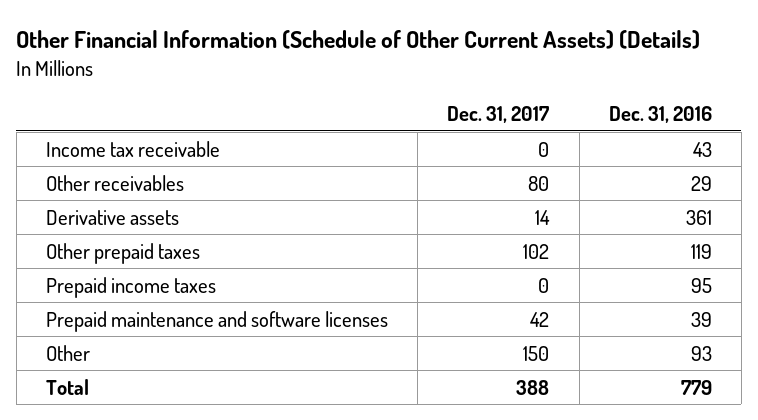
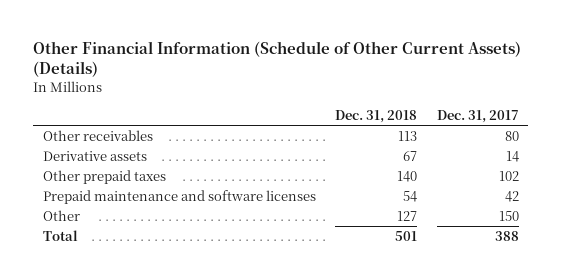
[608,105,712,123] Dec. 31, 2016 -> none
none -> [335,109,418,123] Dec. 31, 2018
[46,140,221,157] Income tax receivable -> none
[46,276,217,298] Prepaid income taxes -> none

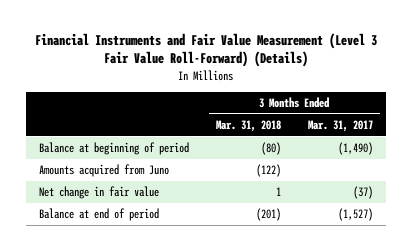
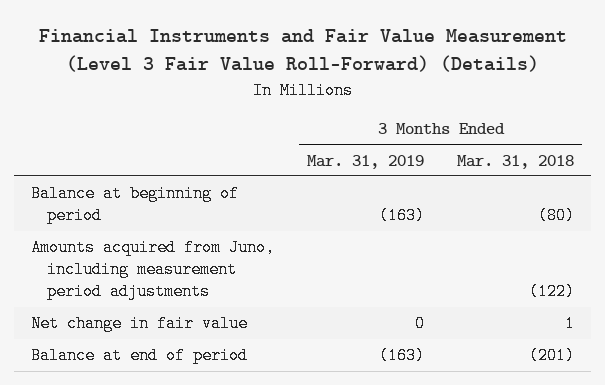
[307,119,373,132] Mar. 31, 2017 -> none
none -> [307,154,425,169] Mar. 31, 2019
[39,164,170,178] Amounts acquired from Juno -> [30,239,275,301] Amounts acquired from Juno, including measurement period adjustments

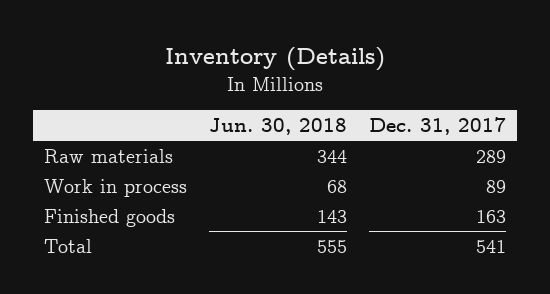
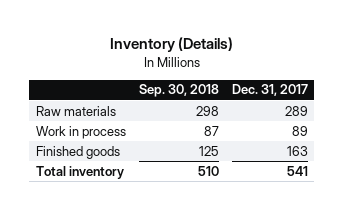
[209,118,348,136] Jun. 30, 2018 -> none
none -> [138,84,219,98] Sep. 30, 2018
[44,238,93,253] Total -> [35,165,124,179] Total inventory

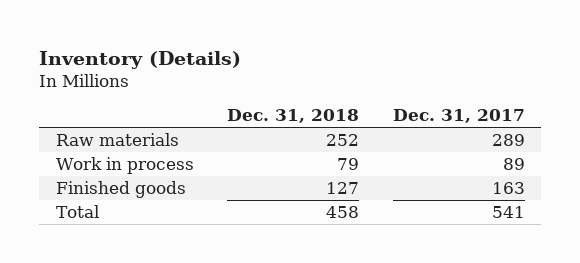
[138,84,219,98] Sep. 30, 2018 -> none
none -> [227,109,360,124] Dec. 31, 2018
[35,165,124,179] Total inventory -> [55,205,99,219] Total

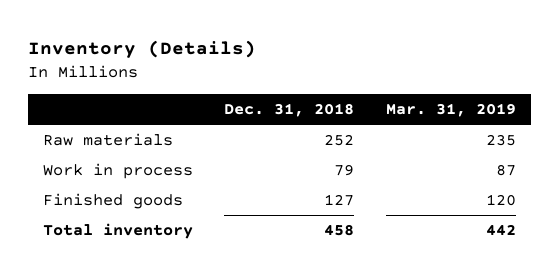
[392,109,525,124] Dec. 31, 2017 -> none
none -> [385,103,516,118] Mar. 31, 2019
[55,205,99,219] Total -> [43,222,194,239] Total inventory

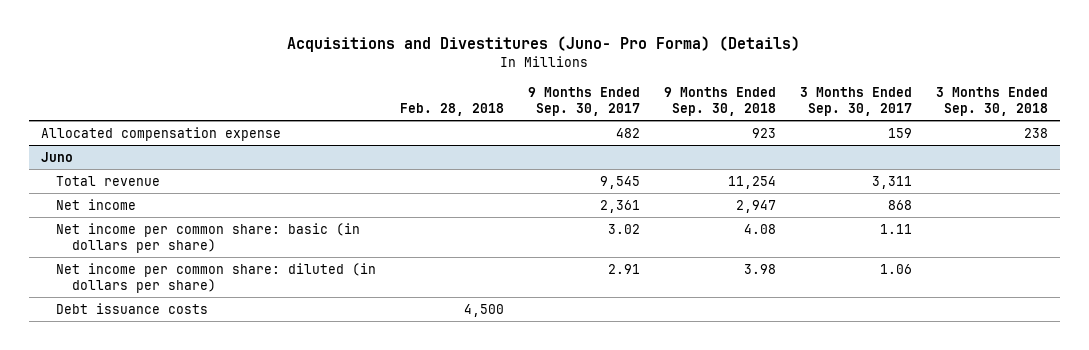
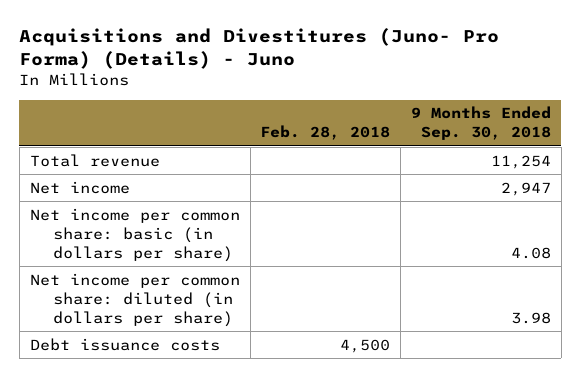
[287,36,801,53] Acquisitions and Divestitures (Juno- Pro Forma) (Details) -> [19,28,500,70] Acquisitions and Divestitures (Juno- Pro Forma) (Details) - Juno
[528,86,641,116] 9 Months Ended Sep. 30, 2017 -> none
[799,86,912,116] 3 Months Ended Sep. 30, 2017 -> none
[935,86,1048,116] 3 Months Ended Sep. 30, 2018 -> none
[40,126,281,141] Allocated compensation expense -> none
[40,151,73,162] Juno -> none

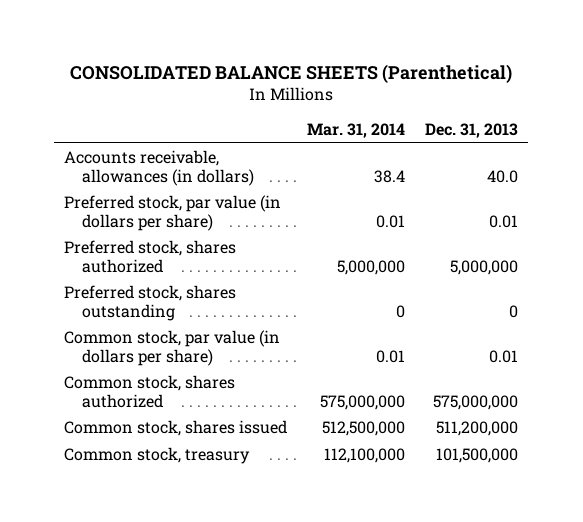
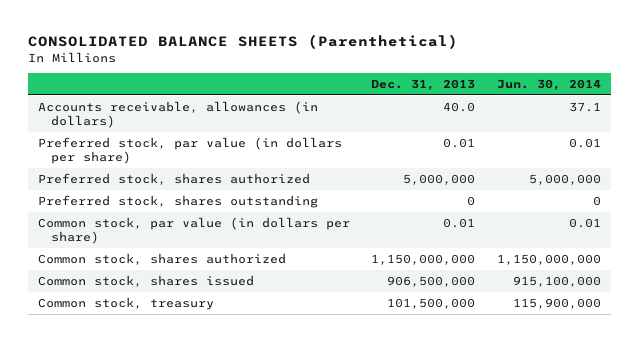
[307,122,406,138] Mar. 31, 2014 -> none
none -> [496,79,601,92] Jun. 30, 2014
[433,394,519,410] 575,000,000 -> [371,253,476,265] 1,150,000,000
[436,421,519,437] 511,200,000 -> [387,275,476,287] 906,500,000

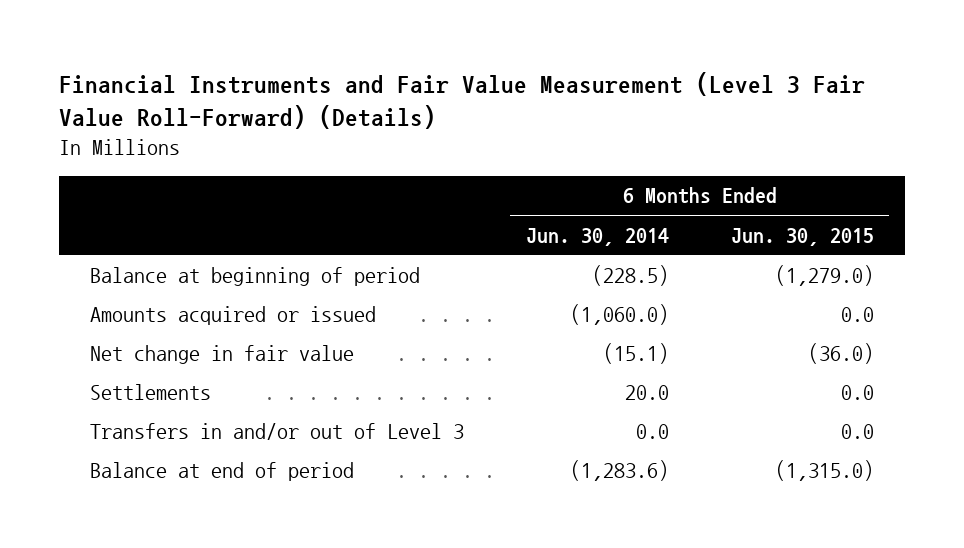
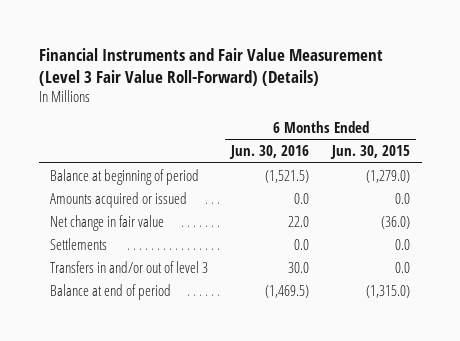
[525,227,669,246] Jun. 30, 2014 -> none
none -> [229,145,310,160] Jun. 30, 2016
[89,422,464,440] Transfers in and/or out of Level 3 -> [50,260,209,273] Transfers in and/or out of level 3

